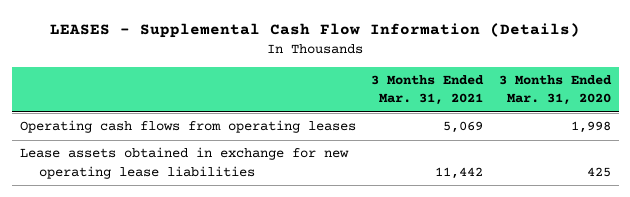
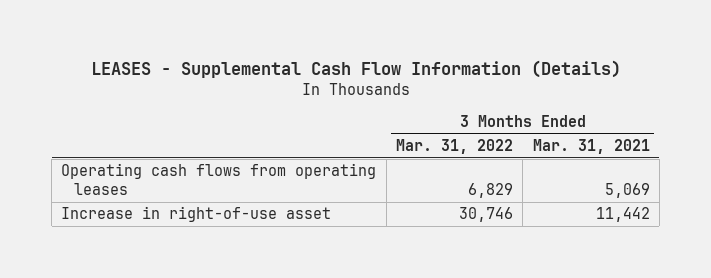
[498,75,612,106] 3 Months Ended Mar. 31, 2020 -> none
none -> [396,139,514,155] Mar. 31, 2022
[19,147,349,179] Lease assets obtained in exchange for new operating lease liabilities -> [61,206,332,223] Increase in right-of-use asset

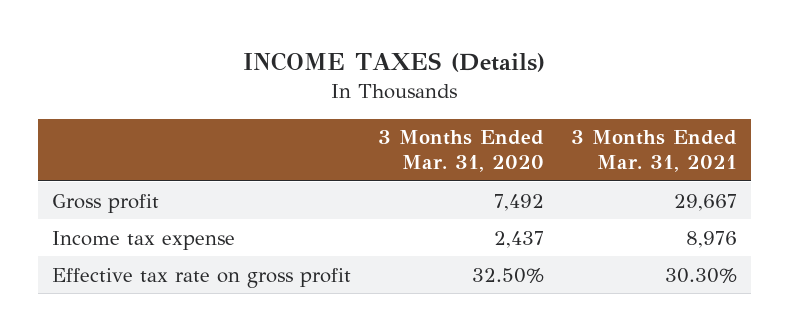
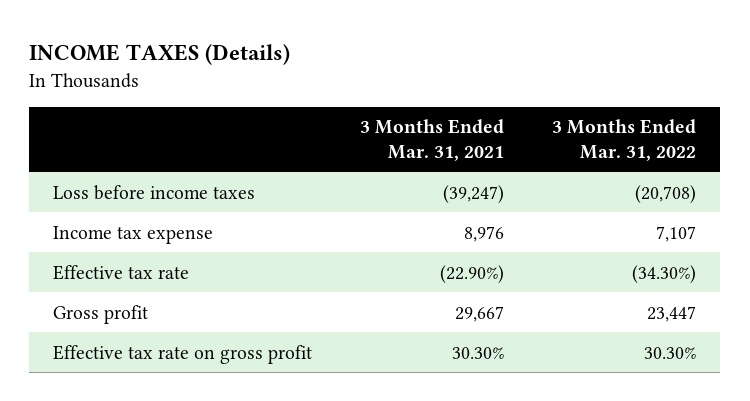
[377,130,544,173] 3 Months Ended Mar. 31, 2020 -> none
none -> [552,119,697,161] 3 Months Ended Mar. 31, 2022
none -> [53,184,256,200] Loss before income taxes
none -> [53,264,190,280] Effective tax rate
[51,193,159,213] Gross profit -> [53,304,149,324] Gross profit

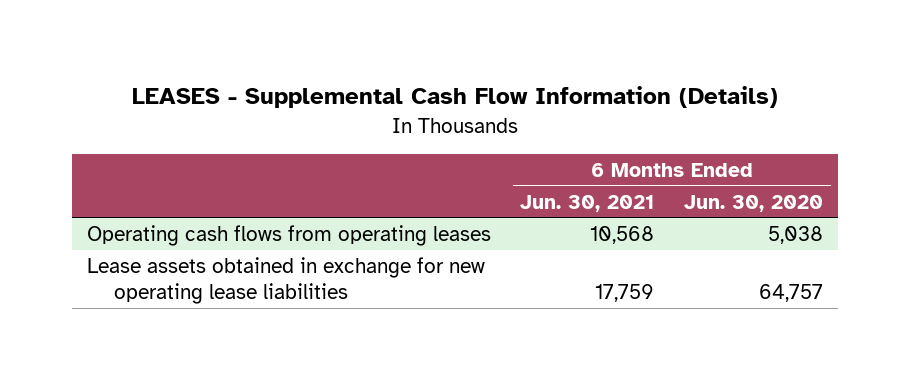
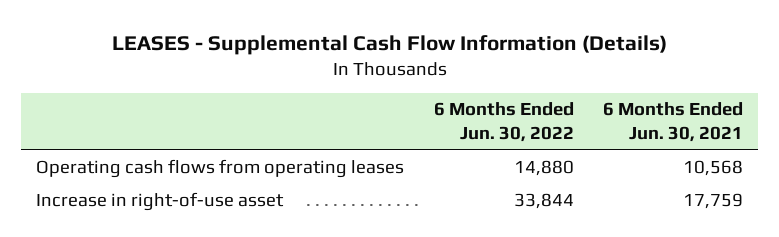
[684,194,824,212] Jun. 30, 2020 -> none
none -> [433,102,574,142] 6 Months Ended Jun. 30, 2022
[86,257,485,304] Lease assets obtained in exchange for new operating lease liabilities -> [36,191,285,211] Increase in right-of-use asset

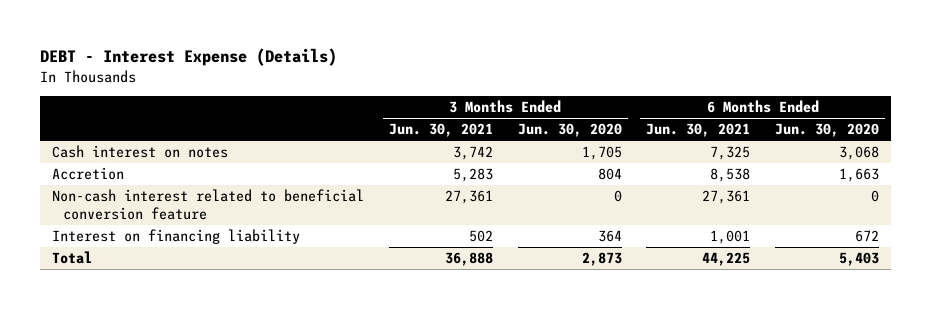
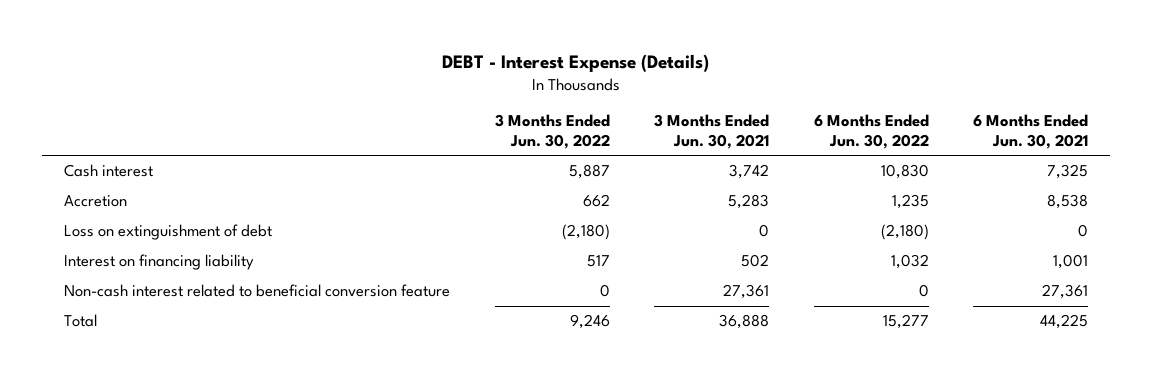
[517,123,622,138] Jun. 30, 2020 -> none
[775,123,880,138] Jun. 30, 2020 -> none
none -> [494,114,610,149] 3 Months Ended Jun. 30, 2022
none -> [813,114,929,149] 6 Months Ended Jun. 30, 2022
[52,145,229,159] Cash interest on notes -> [64,164,154,178] Cash interest
none -> [64,224,273,241] Loss on extinguishment of debt
[52,189,365,220] Non-cash interest related to beneficial conversion feature -> [64,284,451,298] Non-cash interest related to beneficial conversion feature

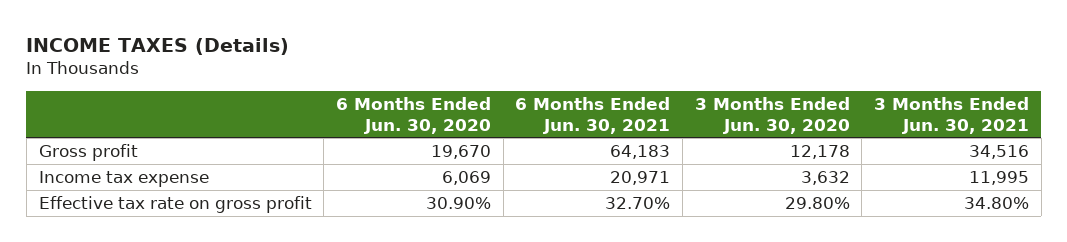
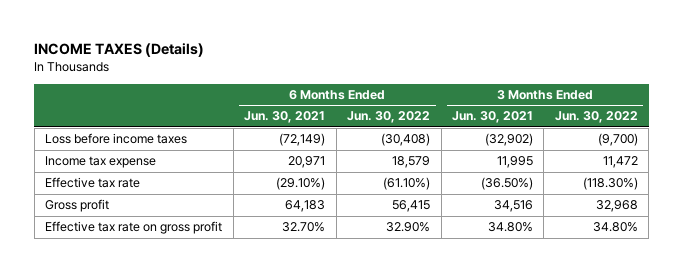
[335,96,491,134] 6 Months Ended Jun. 30, 2020 -> none
[694,96,850,134] 3 Months Ended Jun. 30, 2020 -> none
none -> [347,111,431,124] Jun. 30, 2022
none -> [554,111,638,124] Jun. 30, 2022
none -> [45,133,188,145] Loss before income taxes
none -> [45,177,141,189] Effective tax rate
[38,143,138,161] Gross profit -> [45,199,110,213] Gross profit

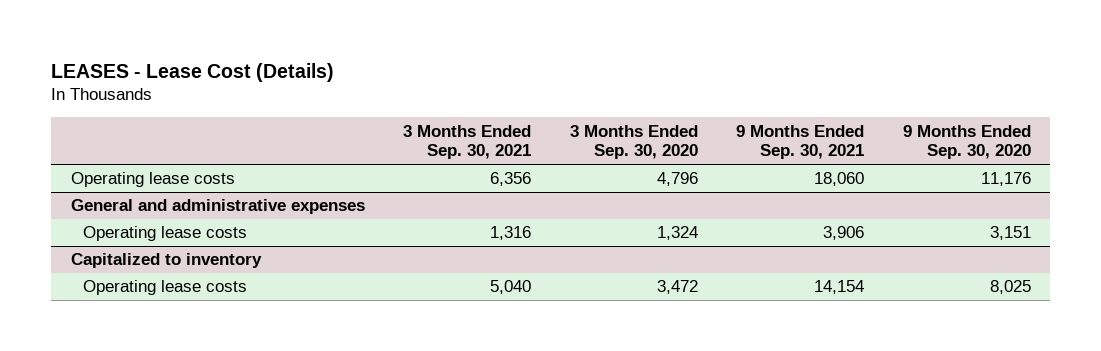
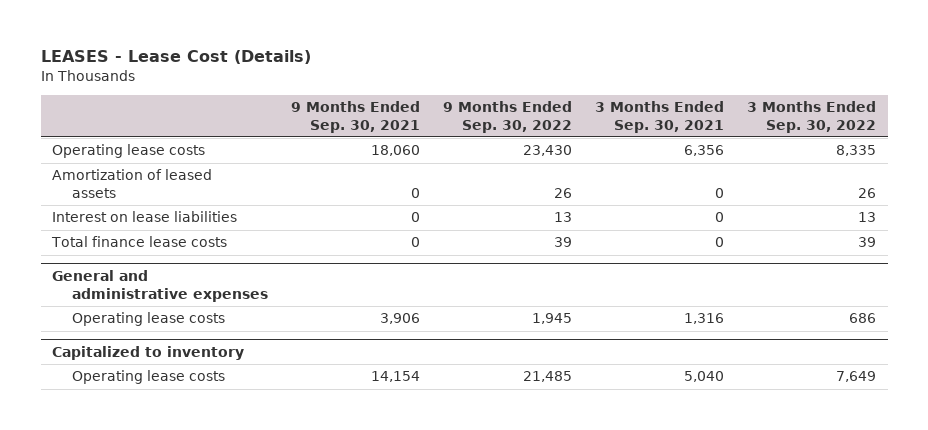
[569,124,698,160] 3 Months Ended Sep. 30, 2020 -> none
[902,124,1031,160] 9 Months Ended Sep. 30, 2020 -> none
none -> [443,101,573,133] 9 Months Ended Sep. 30, 2022
none -> [747,101,877,133] 3 Months Ended Sep. 30, 2022
none -> [52,169,213,199] Amortization of leased assets
none -> [52,211,238,223] Interest on lease liabilities
none -> [51,236,228,248] Total finance lease costs

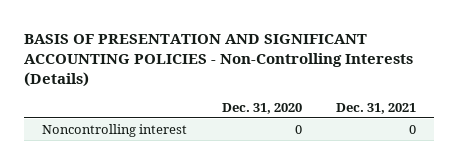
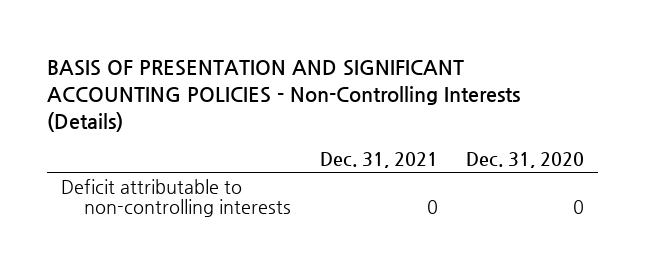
[41,123,187,137] Noncontrolling interest -> [61,178,292,218] Deficit attributable to non-controlling interests

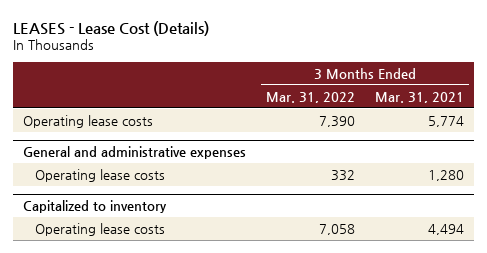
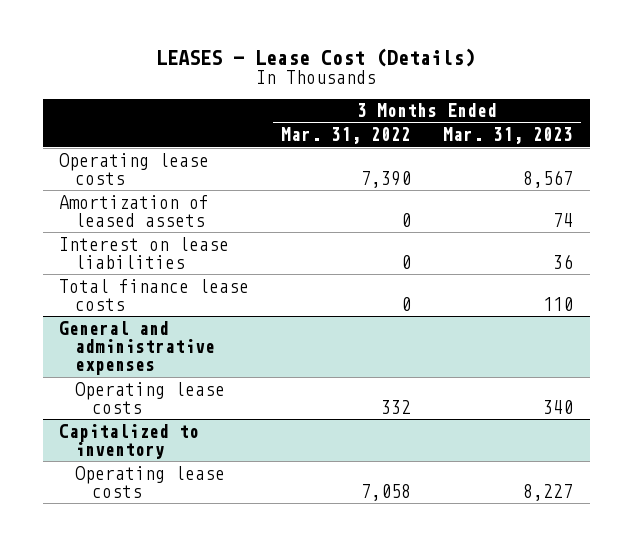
[375,91,465,103] Mar. 31, 2021 -> none
none -> [443,127,574,145] Mar. 31, 2023
none -> [58,194,209,228] Amortization of leased assets
none -> [58,236,229,270] Interest on lease liabilities
none -> [58,278,249,312] Total finance lease costs

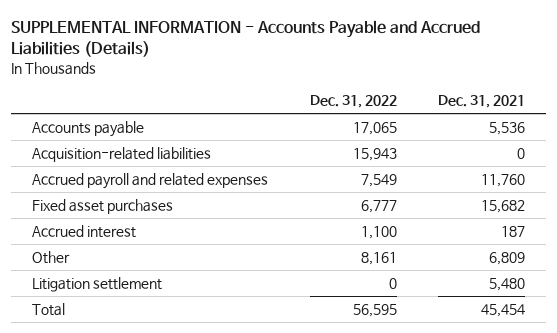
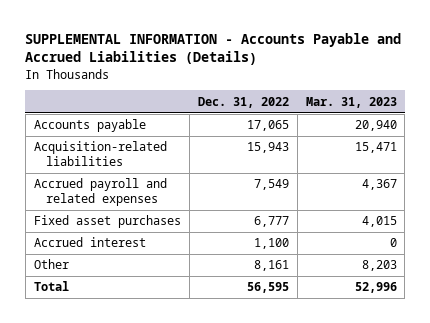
[437,95,525,109] Dec. 31, 2021 -> none
none -> [305,96,397,108] Mar. 31, 2023
[32,277,163,293] Litigation settlement -> none

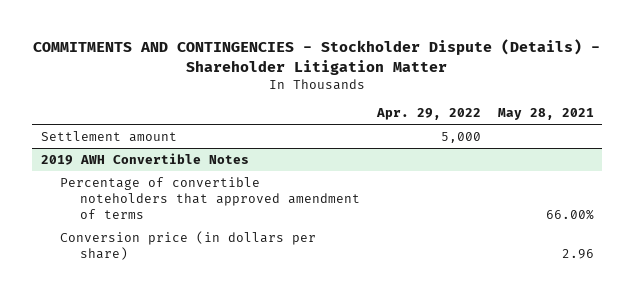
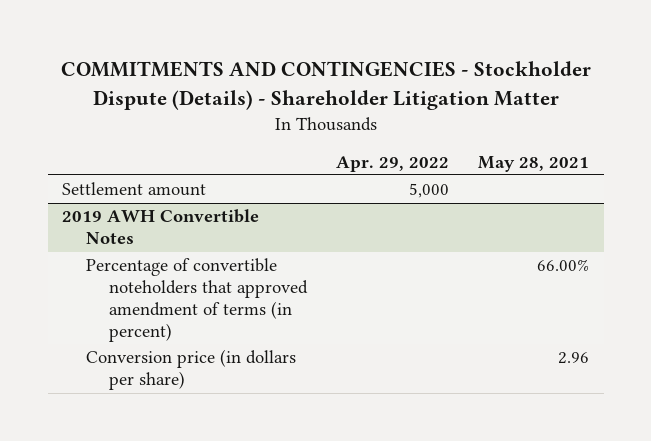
[60,176,360,220] Percentage of convertible noteholders that approved amendment of terms -> [85,258,308,343] Percentage of convertible noteholders that approved amendment of terms (in percent)

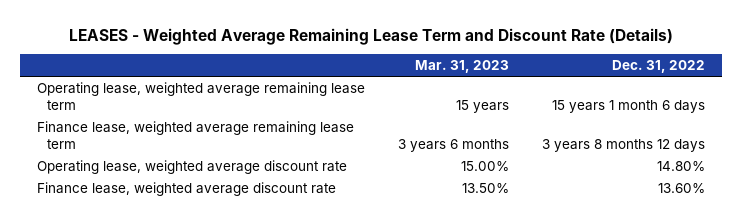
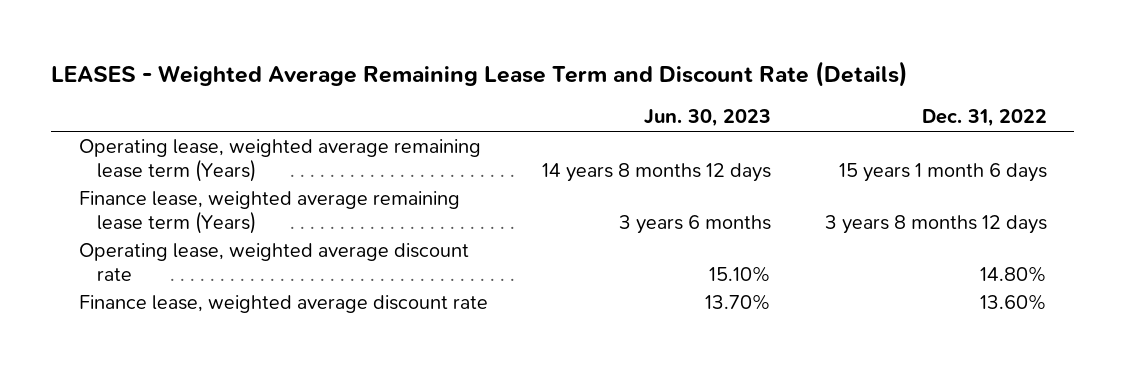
[414,59,509,73] Mar. 31, 2023 -> none
none -> [643,109,771,128] Jun. 30, 2023
[36,82,365,110] Operating lease, weighted average remaining lease term -> [78,139,481,182] Operating lease, weighted average remaining lease term (Years)
[36,121,354,149] Finance lease, weighted average remaining lease term -> [78,191,460,234] Finance lease, weighted average remaining lease term (Years)

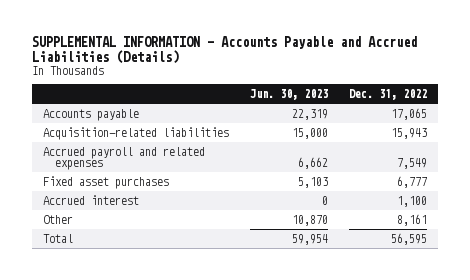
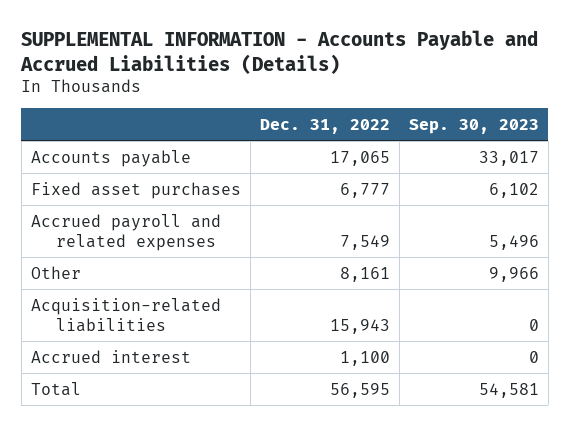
[249,89,328,101] Jun. 30, 2023 -> none
none -> [408,118,539,134] Sep. 30, 2023
[42,146,205,171] Accrued payroll and related expenses -> [30,213,221,251] Accrued payroll and related expenses
[42,126,229,140] Acquisition-related liabilities -> [30,297,221,332] Acquisition-related liabilities
[42,194,139,205] Accrued interest -> [30,349,191,363] Accrued interest

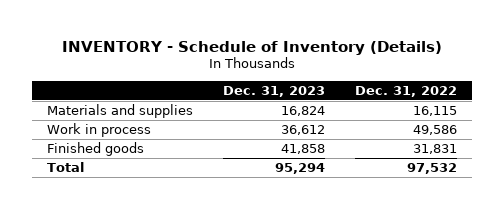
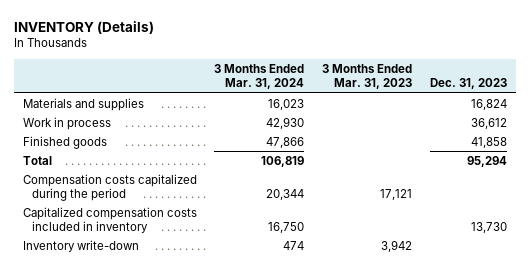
[61,40,442,55] INVENTORY - Schedule of Inventory (Details) -> [13,20,154,34] INVENTORY (Details)
[354,86,457,98] Dec. 31, 2022 -> none
none -> [214,63,305,90] 3 Months Ended Mar. 31, 2024
none -> [322,63,413,90] 3 Months Ended Mar. 31, 2023
none -> [22,173,197,202] Compensation costs capitalized during the period
none -> [22,206,197,234] Capitalized compensation costs included in inventory
none -> [22,239,139,252] Inventory write-down

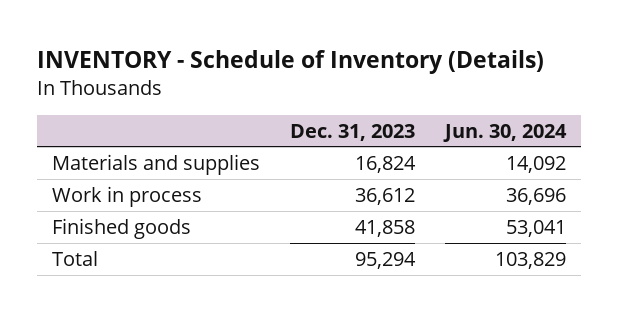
[13,20,154,34] INVENTORY (Details) -> [37,49,545,74] INVENTORY - Schedule of Inventory (Details)
[214,63,305,90] 3 Months Ended Mar. 31, 2024 -> none
[322,63,413,90] 3 Months Ended Mar. 31, 2023 -> none
none -> [442,123,567,142] Jun. 30, 2024
[22,173,197,202] Compensation costs capitalized during the period -> none
[22,206,197,234] Capitalized compensation costs included in inventory -> none
[22,239,139,252] Inventory write-down -> none

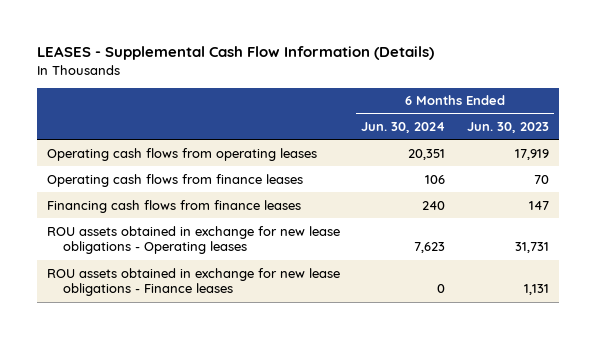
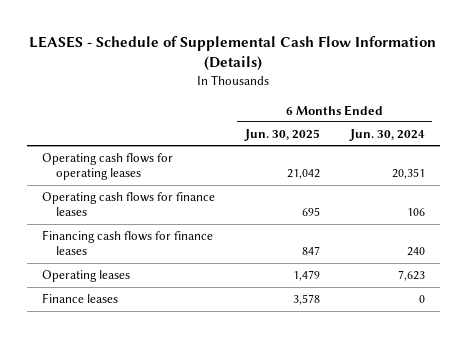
[36,45,434,60] LEASES - Supplemental Cash Flow Information (Details) -> [29,35,437,72] LEASES - Schedule of Supplemental Cash Flow Information (Details)
[466,121,549,133] Jun. 30, 2023 -> none
none -> [243,129,320,142] Jun. 30, 2025
[47,147,318,161] Operating cash flows from operating leases -> [41,153,173,181] Operating cash flows for operating leases
[47,173,304,187] Operating cash flows from finance leases -> [41,192,215,217] Operating cash flows for finance leases
[47,199,302,213] Financing cash flows from finance leases -> [41,230,213,256] Financing cash flows for finance leases
[47,225,341,255] ROU assets obtained in exchange for new lease obligations - Operating leases -> [41,270,130,283] Operating leases
[47,267,341,297] ROU assets obtained in exchange for new lease obligations - Finance leases -> [41,293,118,304] Finance leases

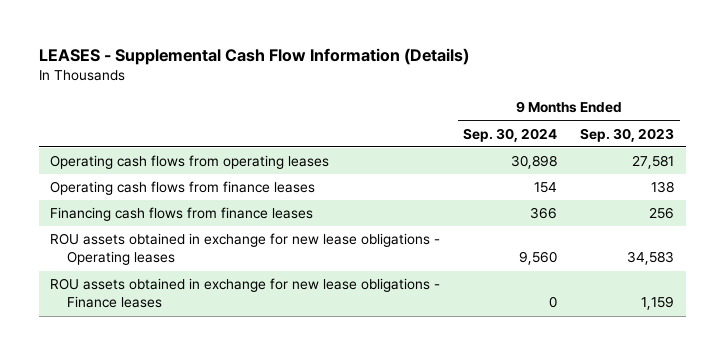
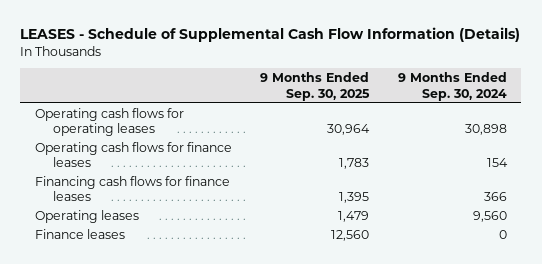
[38,47,469,65] LEASES - Supplemental Cash Flow Information (Details) -> [20,27,521,43] LEASES - Schedule of Supplemental Cash Flow Information (Details)
[580,127,675,142] Sep. 30, 2023 -> none
none -> [260,72,371,101] 9 Months Ended Sep. 30, 2025
[50,155,330,170] Operating cash flows from operating leases -> [34,107,184,137] Operating cash flows for operating leases
[50,181,316,196] Operating cash flows from finance leases -> [34,141,232,168] Operating cash flows for finance leases
[50,207,314,222] Financing cash flows from finance leases -> [34,175,230,202] Financing cash flows for finance leases
[50,233,441,266] ROU assets obtained in exchange for new lease obligations - Operating leases -> [34,209,139,223] Operating leases
[50,278,441,309] ROU assets obtained in exchange for new lease obligations - Finance leases -> [34,228,125,239] Finance leases

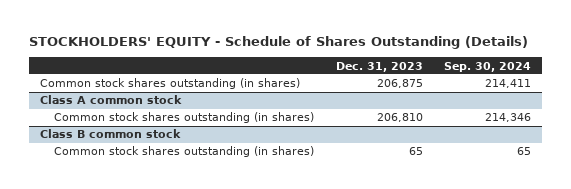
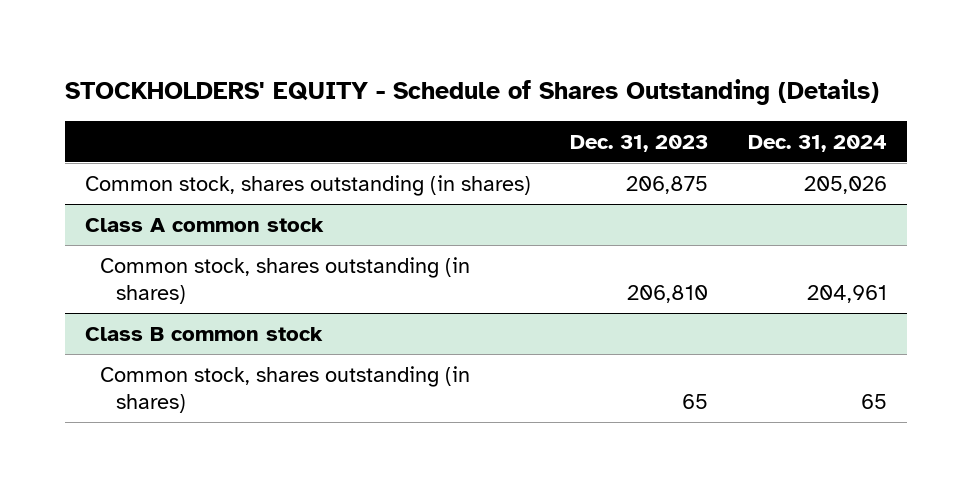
[443,61,531,72] Sep. 30, 2024 -> none
none -> [748,134,888,152] Dec. 31, 2024
[39,78,300,90] Common stock shares outstanding (in shares) -> [84,174,531,196] Common stock, shares outstanding (in shares)
[54,112,315,124] Common stock shares outstanding (in shares) -> [100,256,471,305] Common stock, shares outstanding (in shares)
[54,146,315,158] Common stock shares outstanding (in shares) -> [100,365,471,414] Common stock, shares outstanding (in shares)

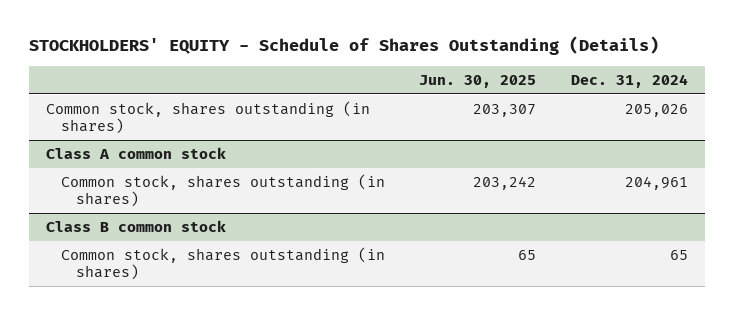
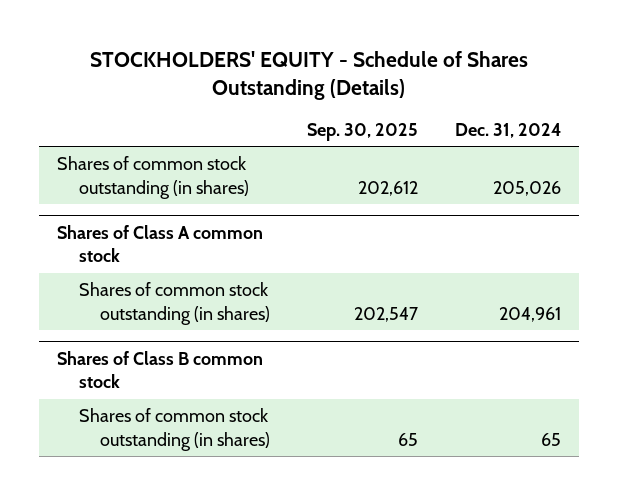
[419,74,537,88] Jun. 30, 2025 -> none
none -> [306,123,418,142] Sep. 30, 2025
[46,100,371,135] Common stock, shares outstanding (in shares) -> [56,156,249,199] Shares of common stock outstanding (in shares)
[46,146,227,159] Class A common stock -> [56,224,263,263] Shares of Class A common stock
[60,173,385,208] Common stock, shares outstanding (in shares) -> [78,282,271,325] Shares of common stock outstanding (in shares)
[46,219,227,232] Class B common stock -> [56,350,263,389] Shares of Class B common stock
[60,246,385,281] Common stock, shares outstanding (in shares) -> [78,408,271,451] Shares of common stock outstanding (in shares)

